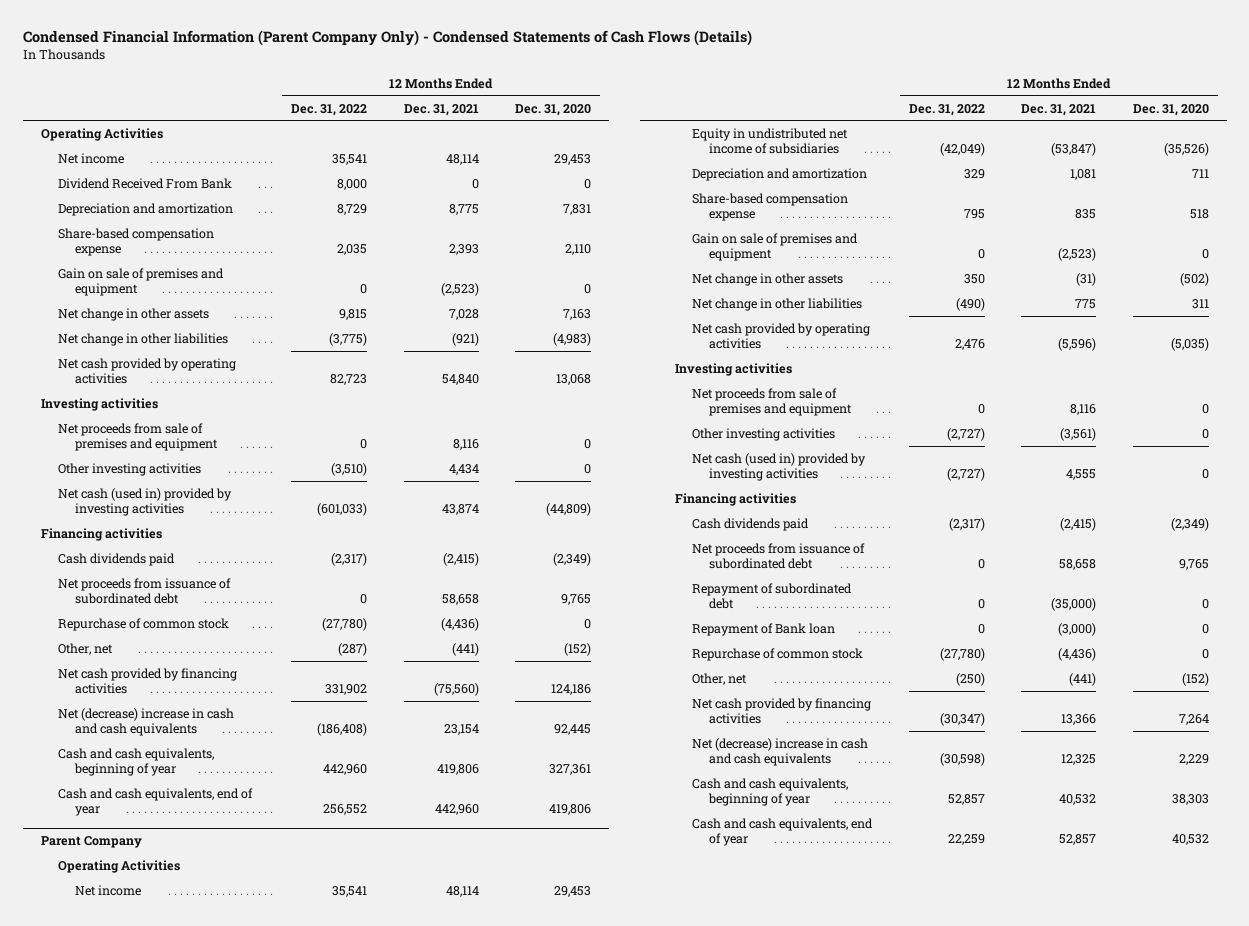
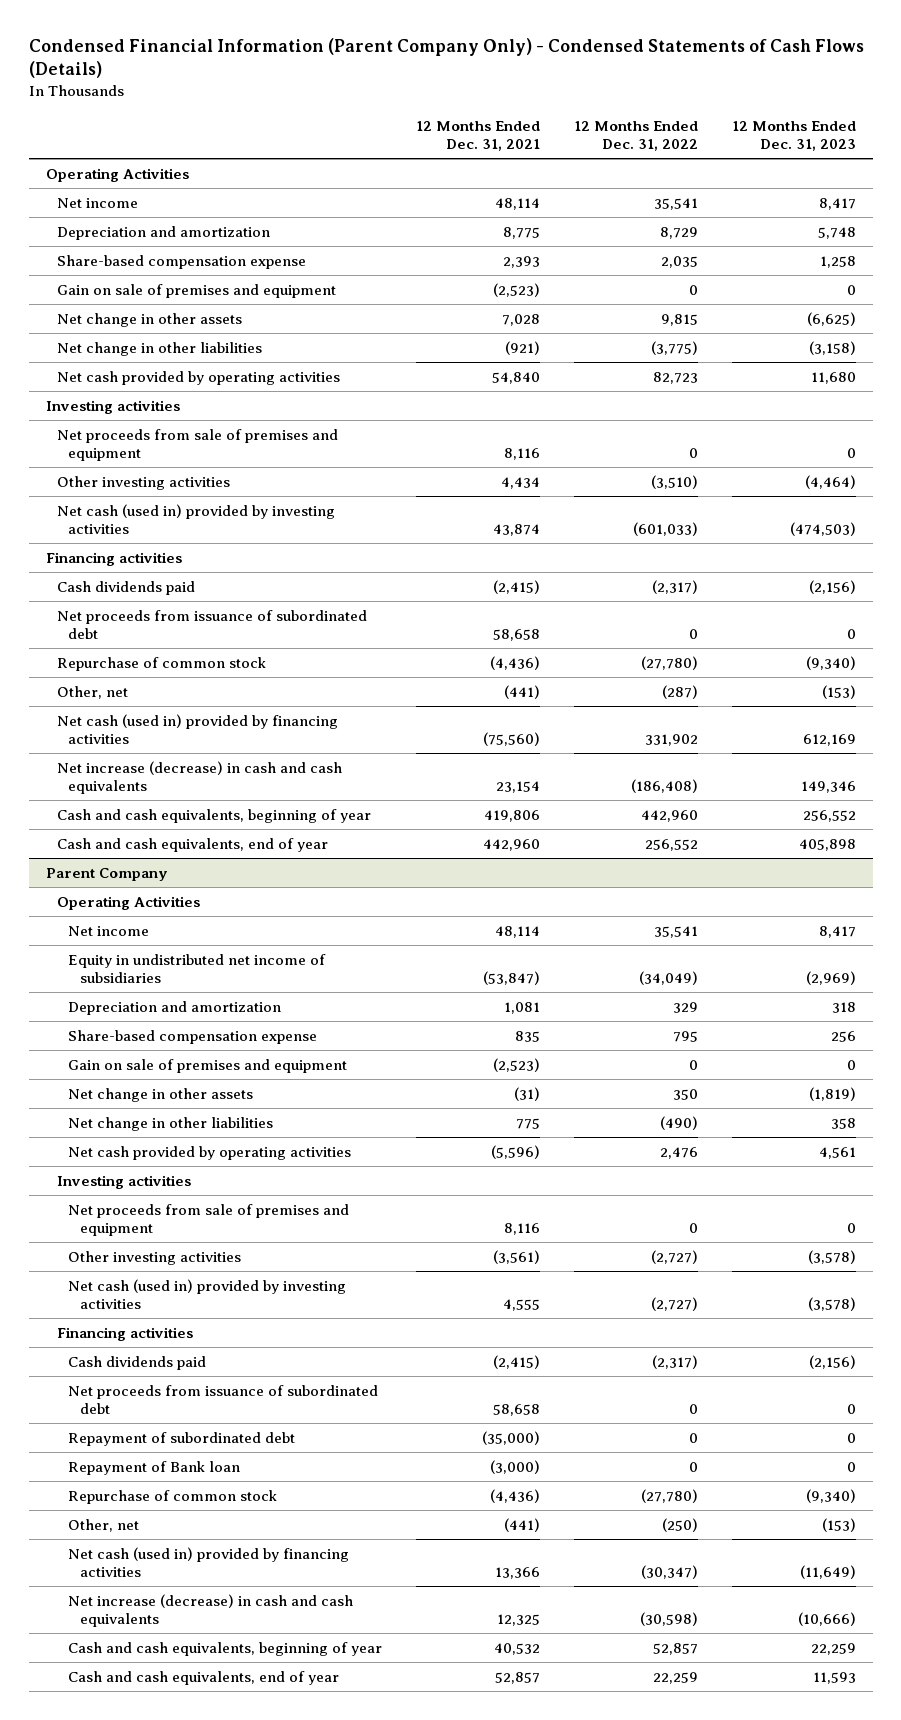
[514,103,591,116] Dec. 31, 2020 -> none
none -> [731,120,856,151] 12 Months Ended Dec. 31, 2023
[57,177,232,189] Dividend Received From Bank -> none
[57,667,237,695] Net cash provided by financing activities -> [57,713,339,744] Net cash (used in) provided by financing activities
[57,707,234,737] Net (decrease) increase in cash and cash equivalents -> [57,760,343,794] Net increase (decrease) in cash and cash equivalents
[939,143,985,157] (42,049) -> [638,970,698,985] (34,049)
[692,697,872,725] Net cash provided by financing activities -> [68,1546,350,1577] Net cash (used in) provided by financing activities
[692,737,869,767] Net (decrease) increase in cash and cash equivalents -> [68,1593,354,1627] Net increase (decrease) in cash and cash equivalents

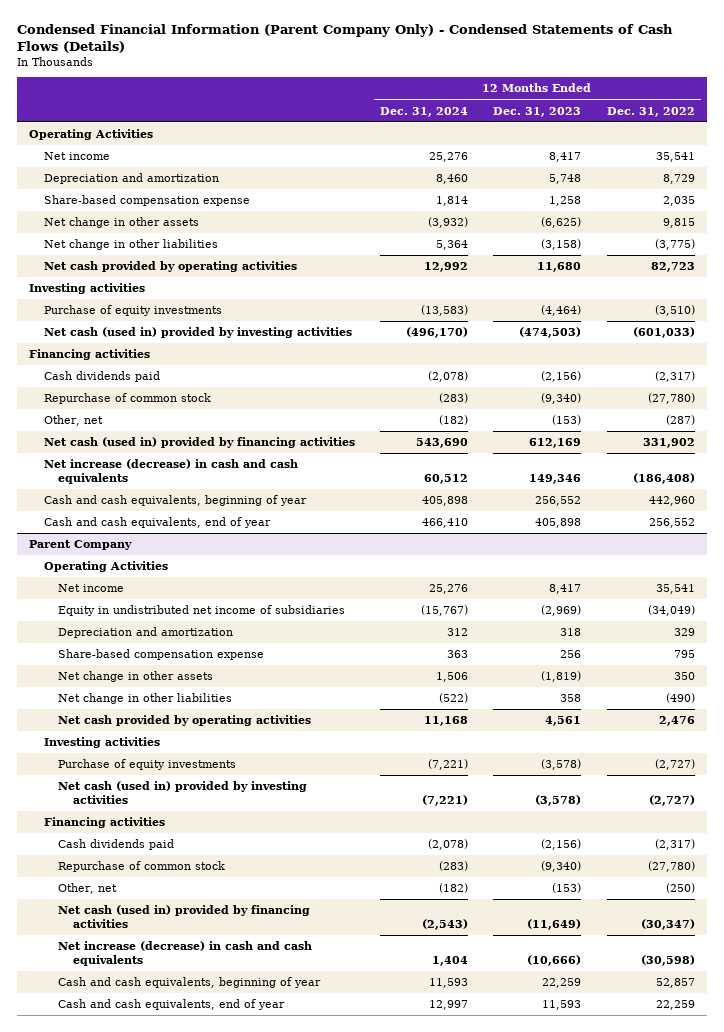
[416,120,541,151] 12 Months Ended Dec. 31, 2021 -> none
none -> [380,106,469,117] Dec. 31, 2024
[57,283,337,298] Gain on sale of premises and equipment -> none
[57,428,339,461] Net proceeds from sale of premises and equipment -> none
[57,475,231,490] Other investing activities -> [43,305,222,317] Purchase of equity investments
[57,609,368,639] Net proceeds from issuance of subordinated debt -> none
[68,1058,348,1073] Gain on sale of premises and equipment -> none
[68,1203,350,1236] Net proceeds from sale of premises and equipment -> none
[68,1250,242,1265] Other investing activities -> [58,759,237,771] Purchase of equity investments
[68,1384,379,1414] Net proceeds from issuance of subordinated debt -> none
[68,1431,296,1446] Repayment of subordinated debt -> none
[68,1460,241,1475] Repayment of Bank loan -> none

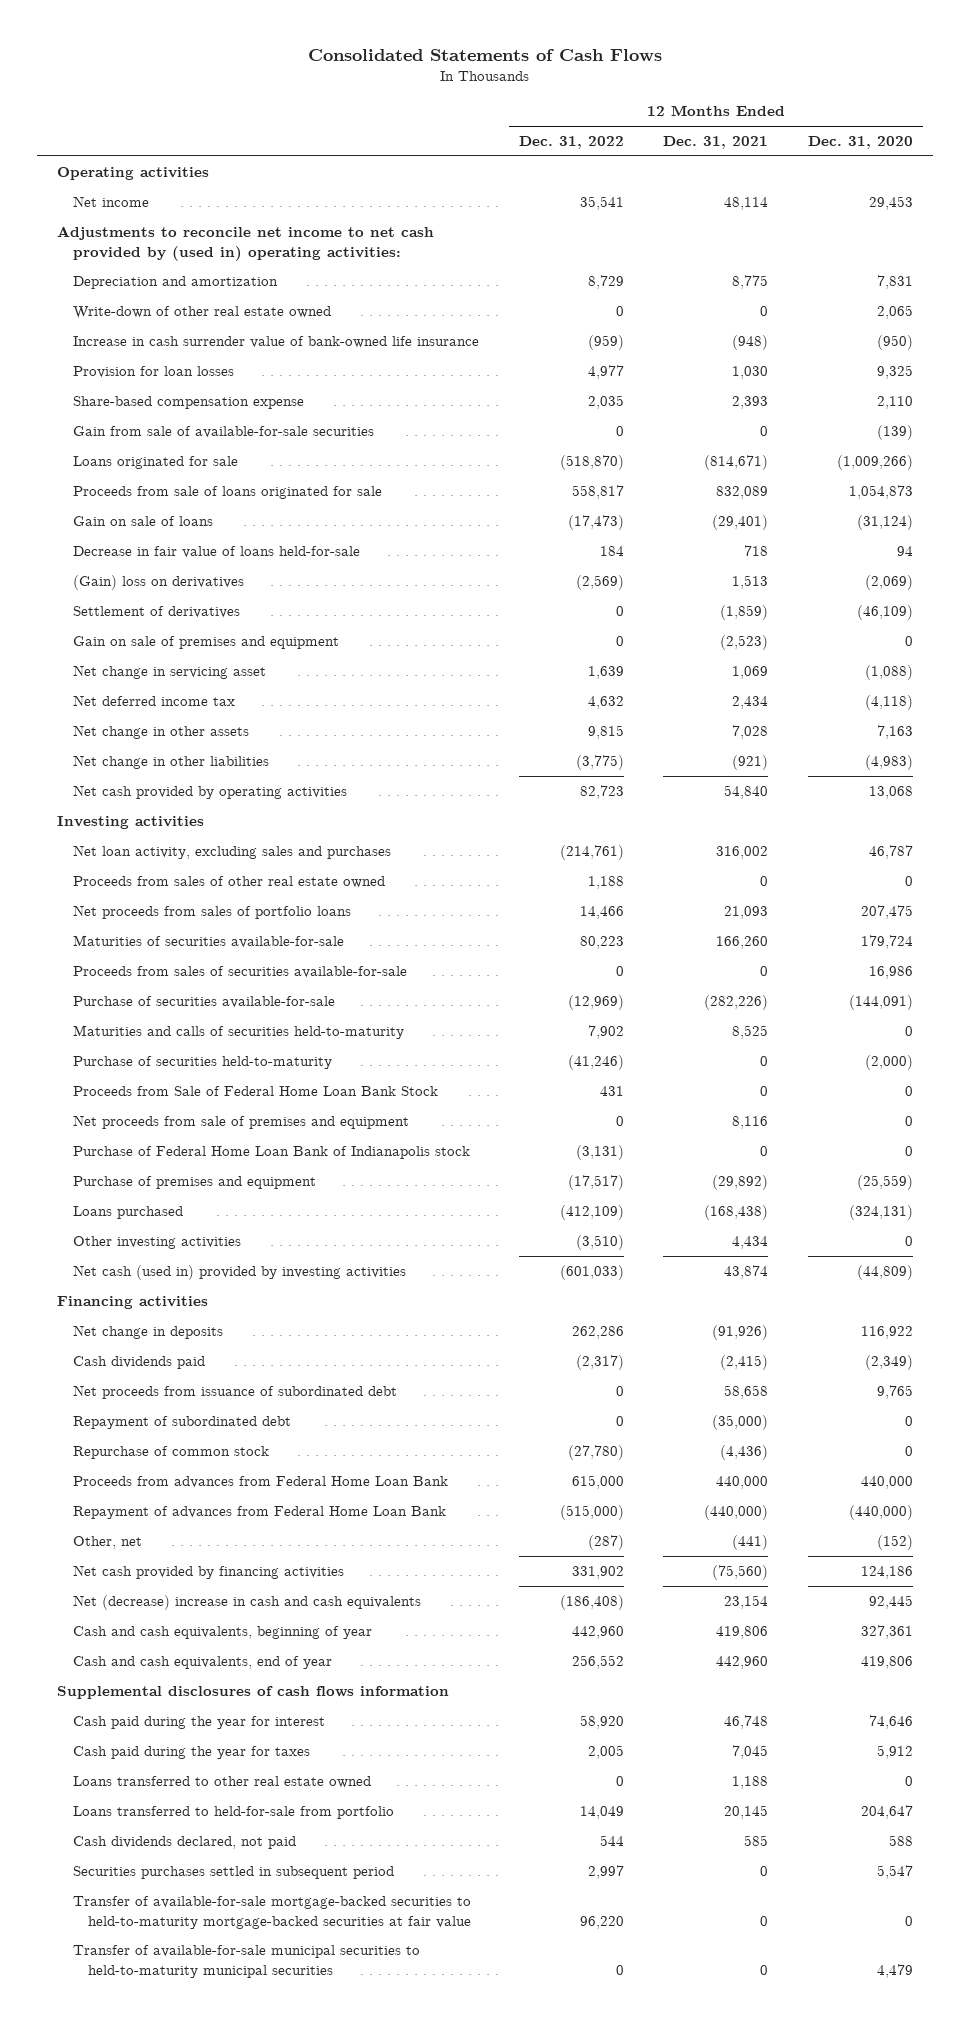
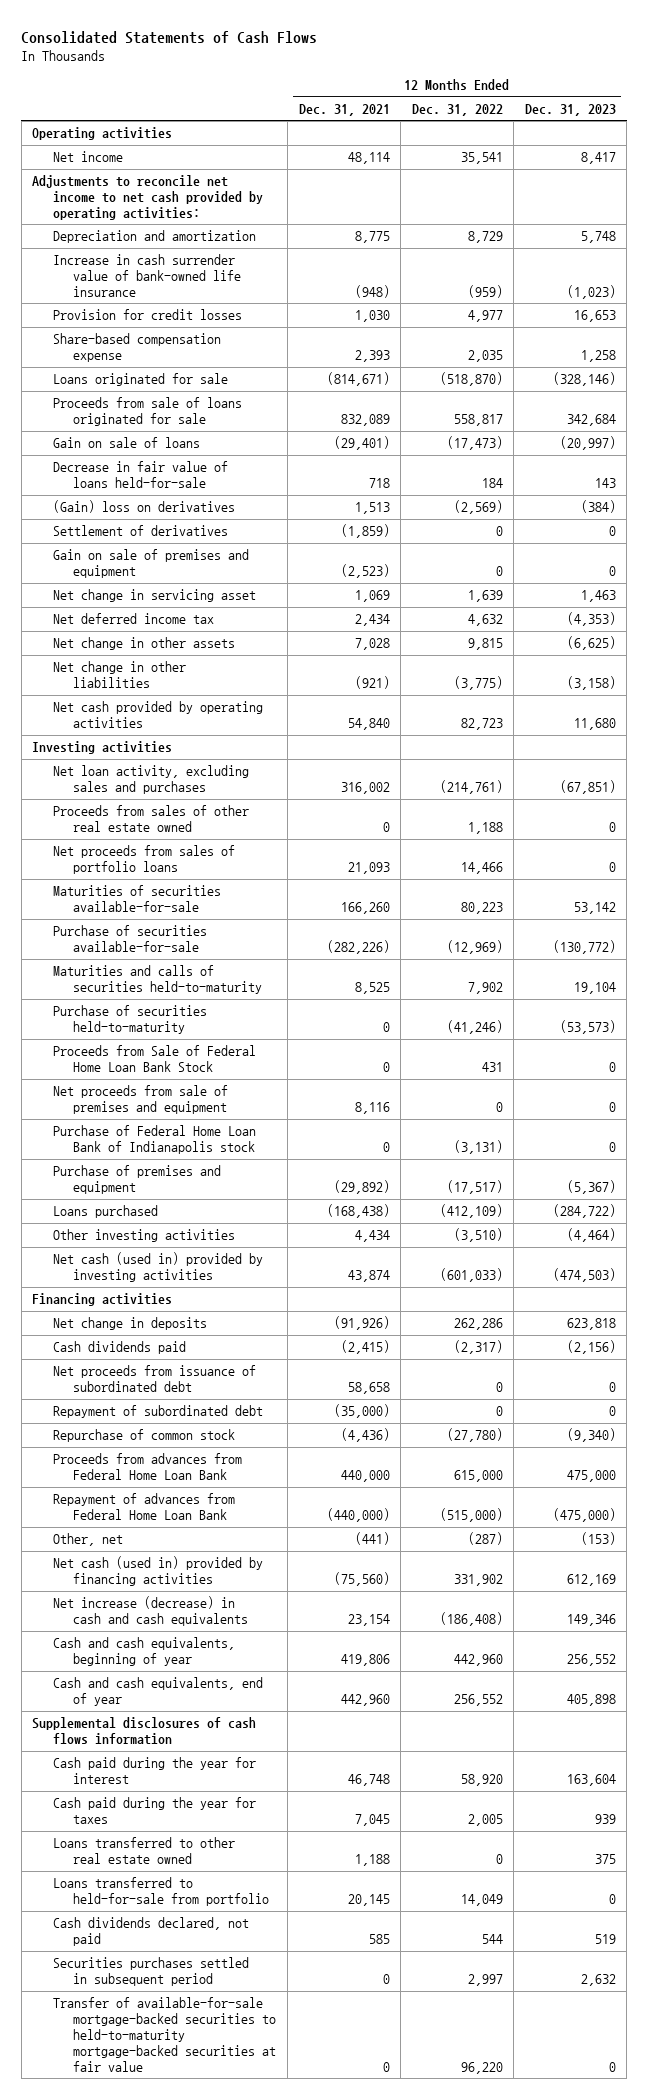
[808,136,914,150] Dec. 31, 2020 -> none
none -> [524,103,616,116] Dec. 31, 2023
[57,226,435,261] Adjustments to reconcile net income to net cash provided by (used in) operating activities: -> [32,175,263,220] Adjustments to reconcile net income to net cash provided by operating activities:
[72,306,331,320] Write-down of other real estate owned -> none
[72,366,234,379] Provision for loan losses -> [52,309,242,321] Provision for credit losses
[72,426,374,439] Gain from sale of available-for-sale securities -> none
[72,966,407,979] Proceeds from sales of securities available-for-sale -> none
[72,1565,344,1580] Net cash provided by financing activities -> [52,1556,263,1586] Net cash (used in) provided by financing activities
[72,1595,421,1611] Net (decrease) increase in cash and cash equivalents -> [52,1596,249,1626] Net increase (decrease) in cash and cash equivalents
[72,1945,420,1978] Transfer of available-for-sale municipal securities to held-to-maturity municipal securities -> none

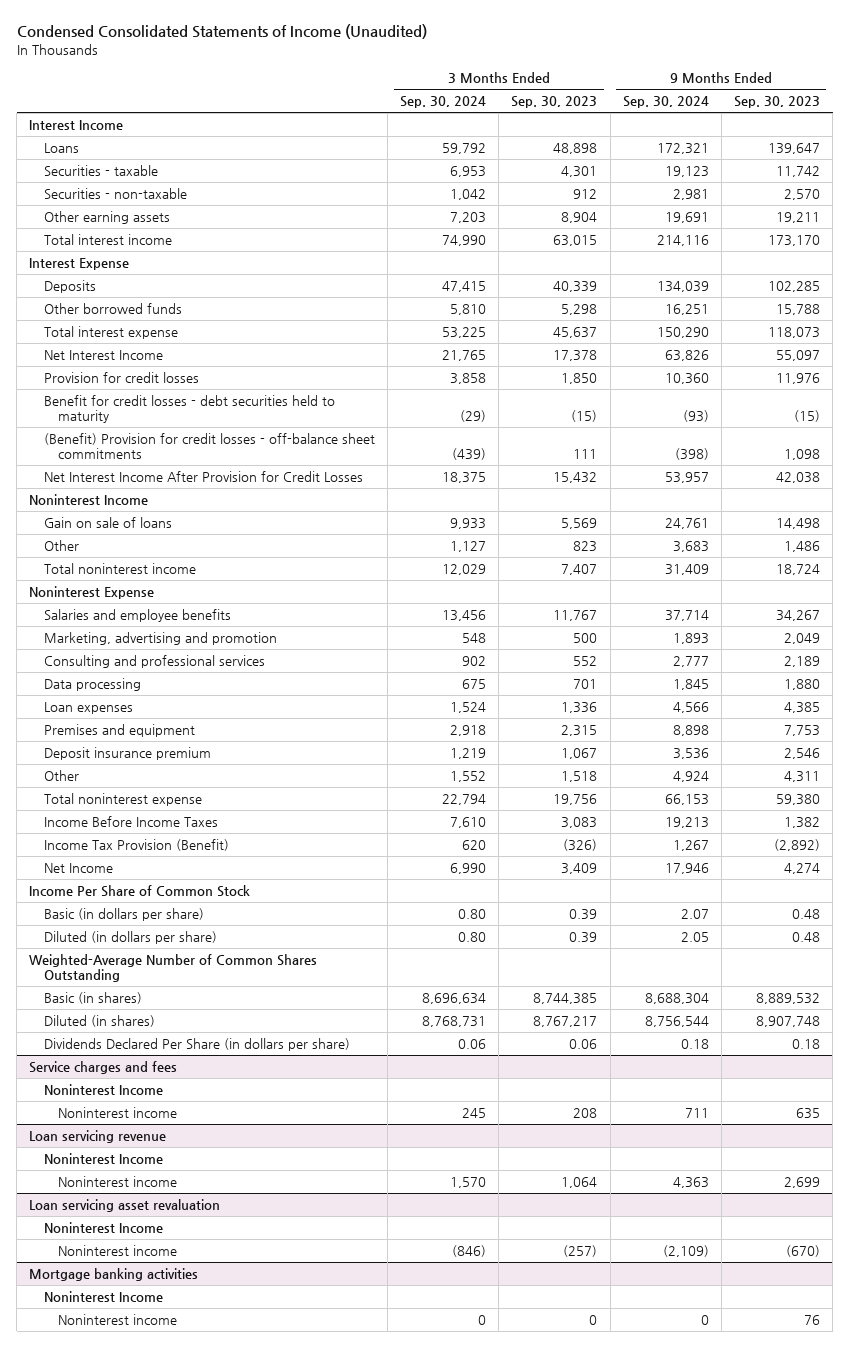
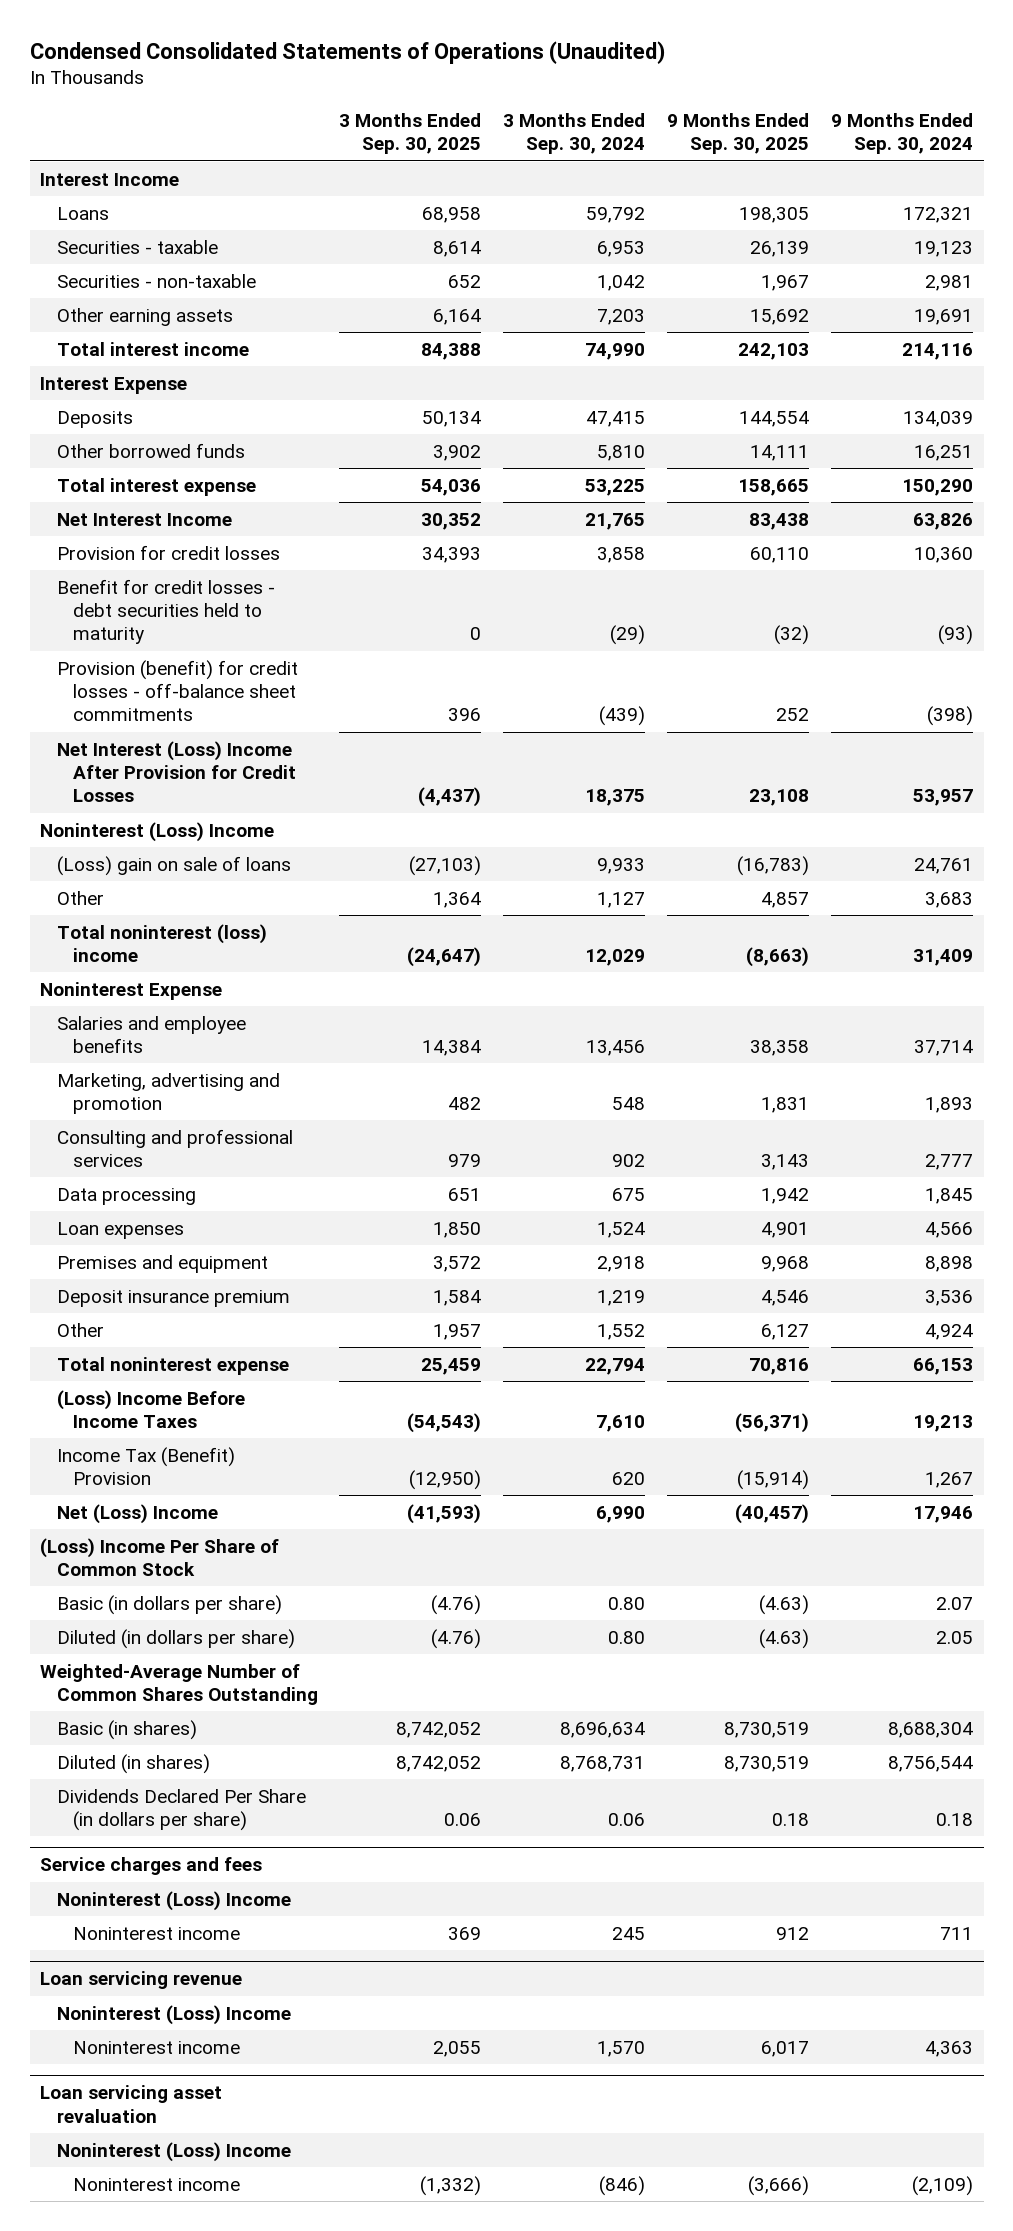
[16,24,427,40] Condensed Consolidated Statements of Income (Unaudited) -> [29,40,665,64] Condensed Consolidated Statements of Operations (Unaudited)
[511,96,598,109] Sep. 30, 2023 -> none
[734,96,821,109] Sep. 30, 2023 -> none
none -> [339,113,482,155] 3 Months Ended Sep. 30, 2025
none -> [666,113,809,155] 9 Months Ended Sep. 30, 2025
[43,432,375,460] (Benefit) Provision for credit losses - off-balance sheet commitments -> [56,659,298,722] Provision (benefit) for credit losses - off-balance sheet commitments
[43,470,363,482] Net Interest Income After Provision for Credit Losses -> [56,740,296,803] Net Interest (Loss) Income After Provision for Credit Losses
[29,493,149,505] Noninterest Income -> [40,821,275,842] Noninterest (Loss) Income
[43,516,172,528] Gain on sale of loans -> [56,855,291,876] (Loss) gain on sale of loans
[43,562,196,574] Total noninterest income -> [56,923,267,962] Total noninterest (loss) income
[43,815,218,827] Income Before Income Taxes -> [56,1389,245,1428] (Loss) Income Before Income Taxes
[43,838,229,851] Income Tax Provision (Benefit) -> [56,1446,235,1485] Income Tax (Benefit) Provision
[43,862,113,873] Net Income -> [56,1503,218,1524] Net (Loss) Income
[29,884,251,897] Income Per Share of Common Stock -> [40,1537,280,1576] (Loss) Income Per Share of Common Stock
[43,1083,163,1095] Noninterest Income -> [56,1890,291,1911] Noninterest (Loss) Income
[43,1152,163,1164] Noninterest Income -> [56,2004,291,2025] Noninterest (Loss) Income
[43,1221,163,1233] Noninterest Income -> [56,2141,291,2162] Noninterest (Loss) Income
[29,1267,199,1281] Mortgage banking activities -> none
[43,1290,163,1302] Noninterest Income -> none
[58,1313,178,1325] Noninterest income -> none

